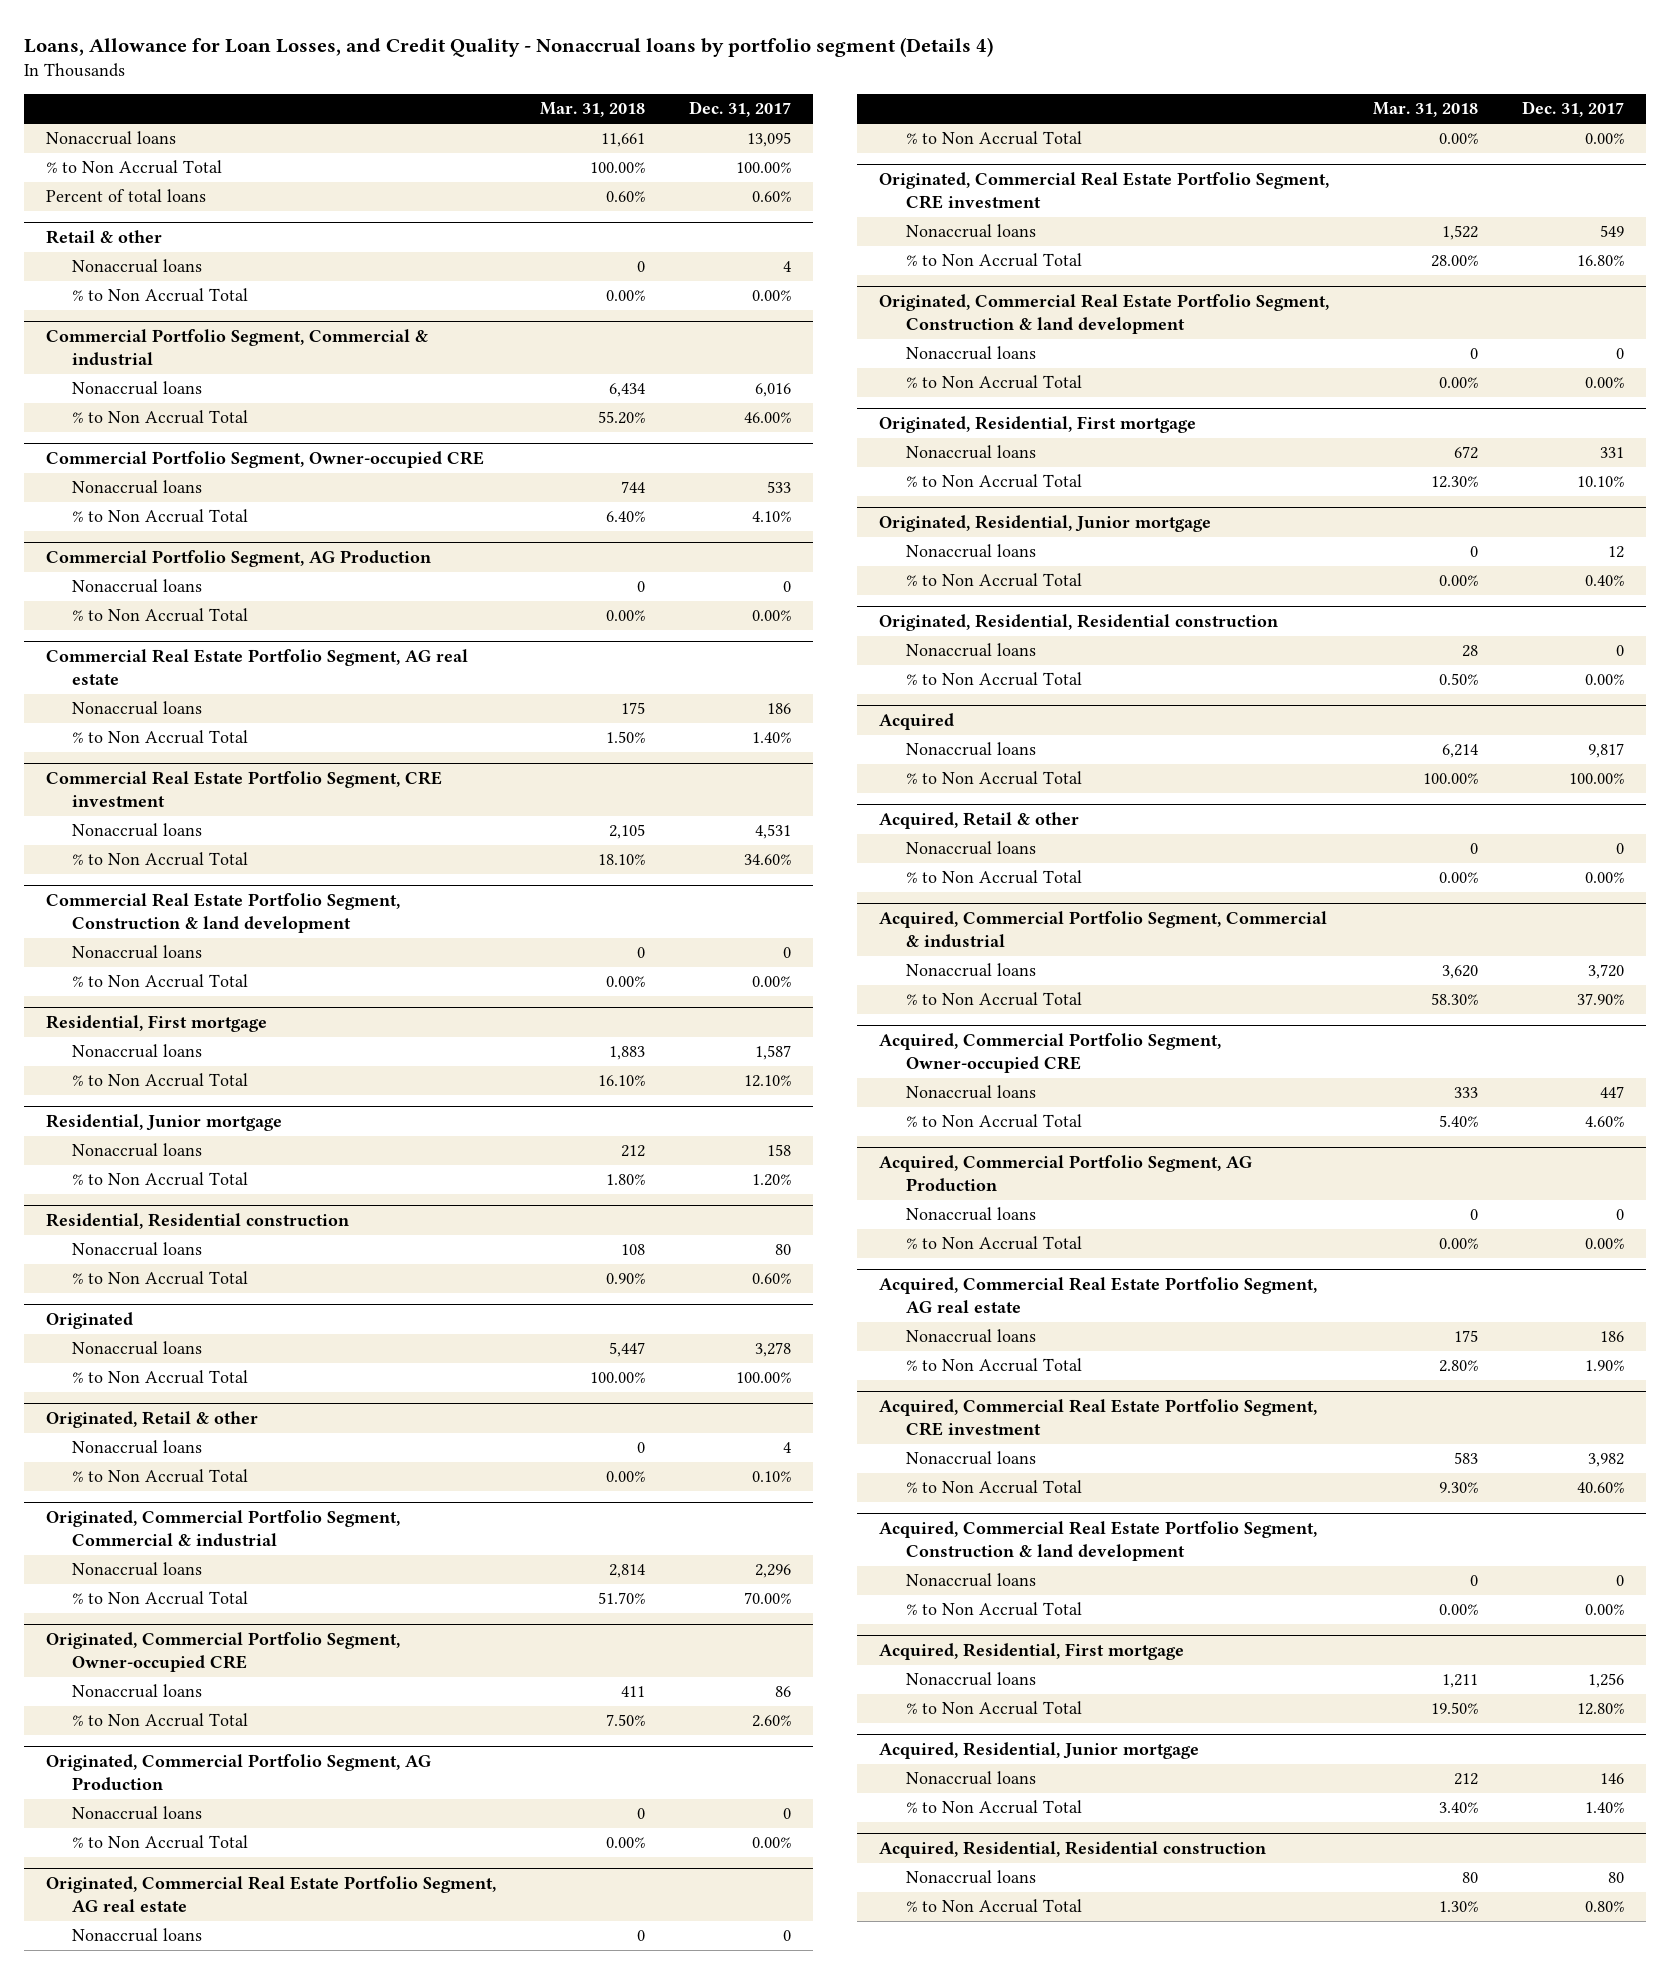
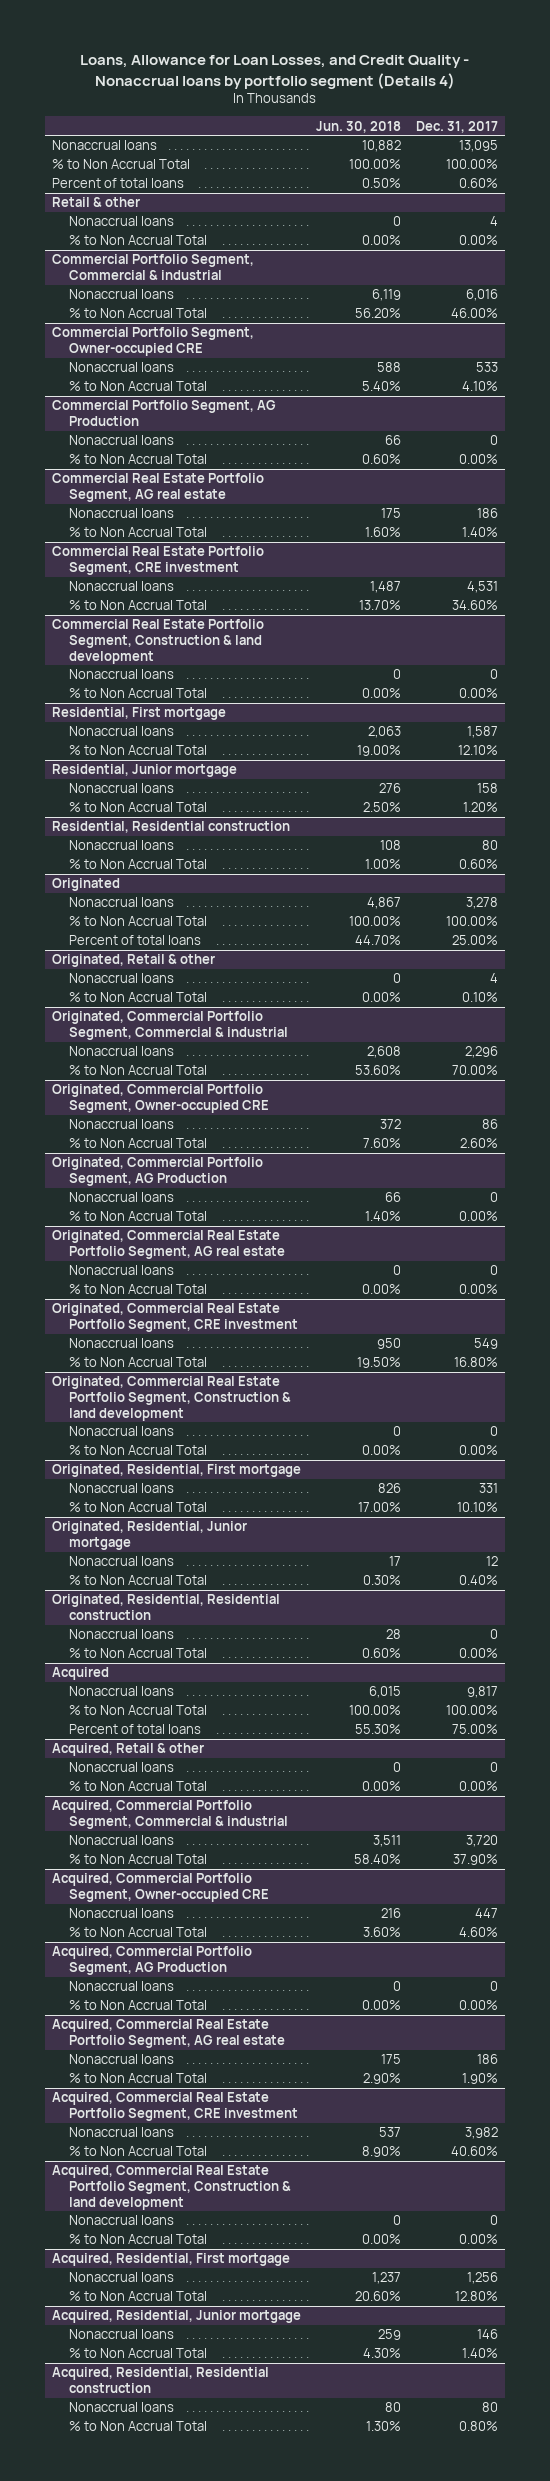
[539,102,645,118] Mar. 31, 2018 -> none
none -> [315,120,401,133] Jun. 30, 2018
none -> [68,935,201,946] Percent of total loans
none -> [68,1724,201,1735] Percent of total loans

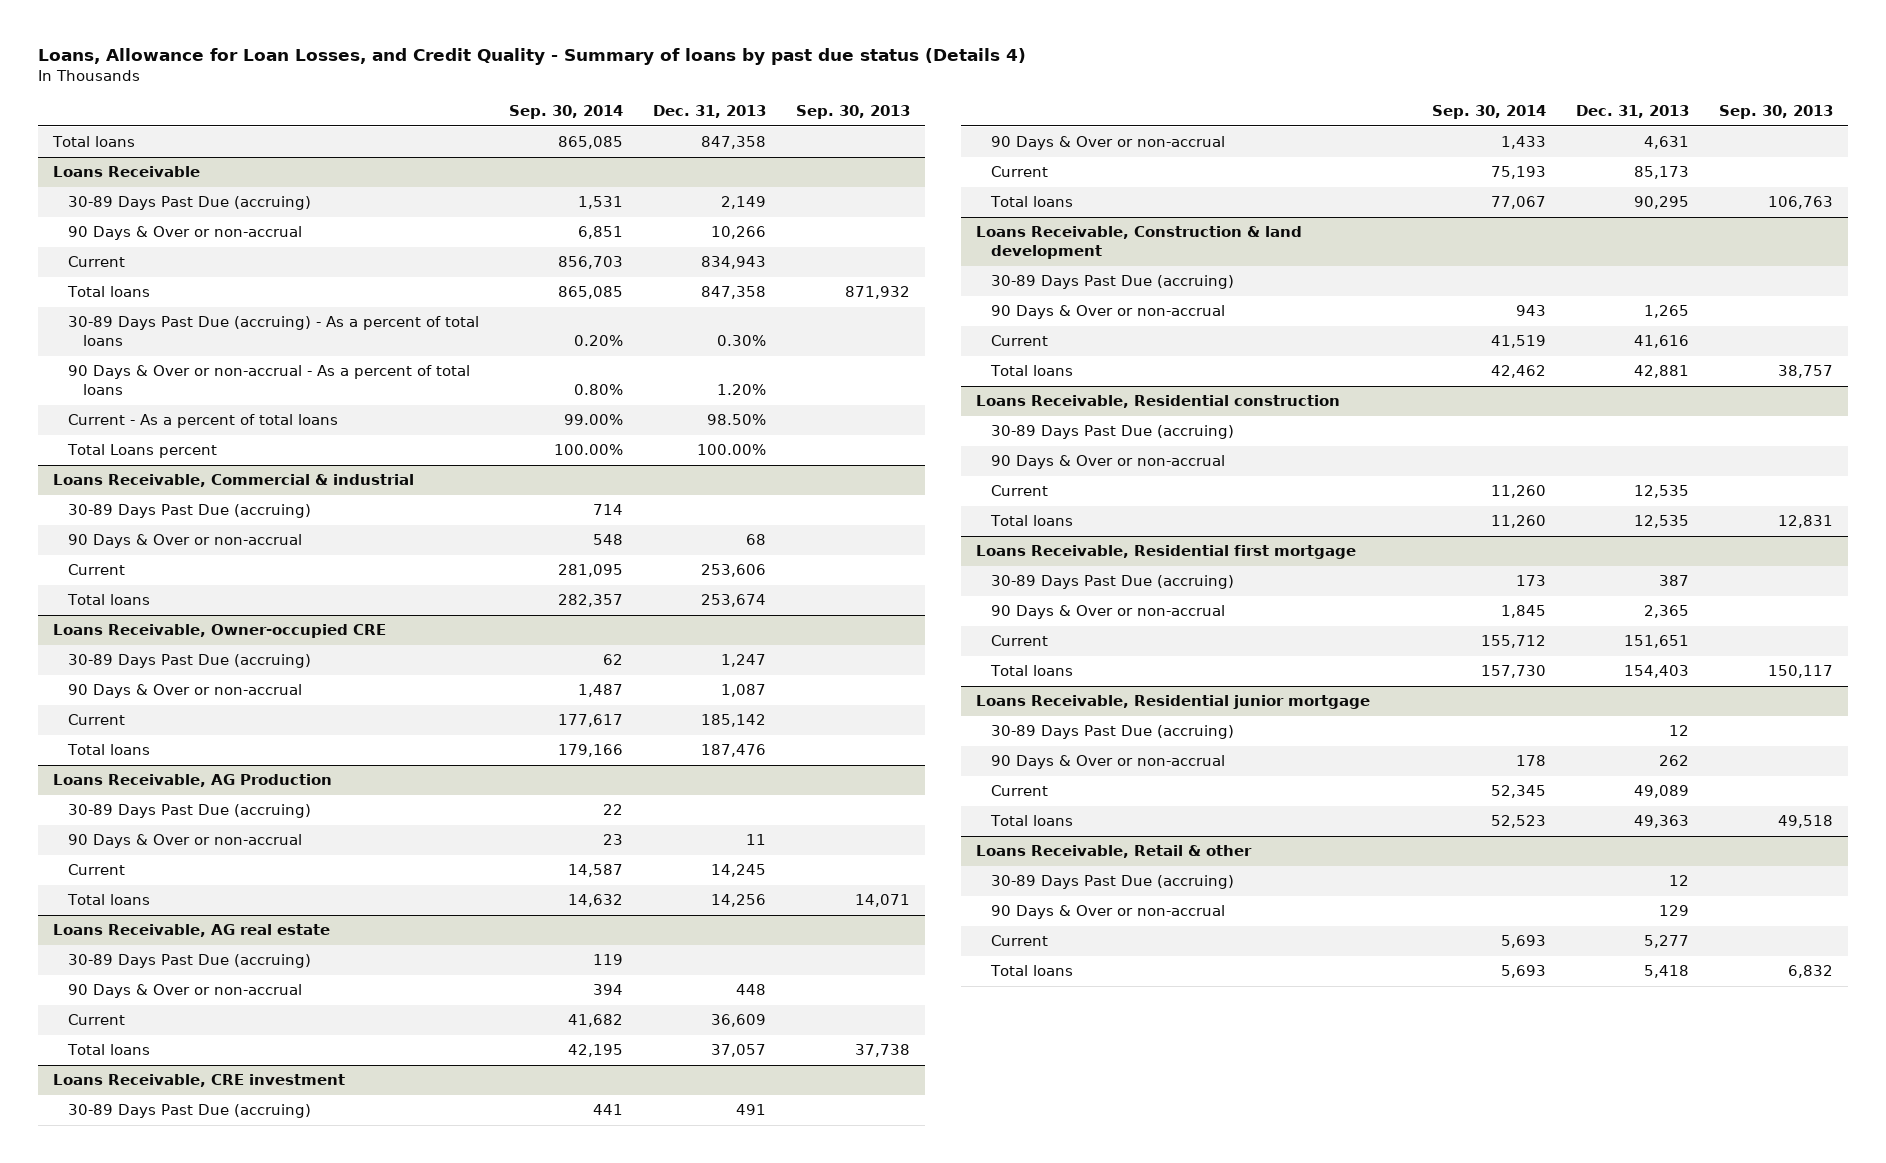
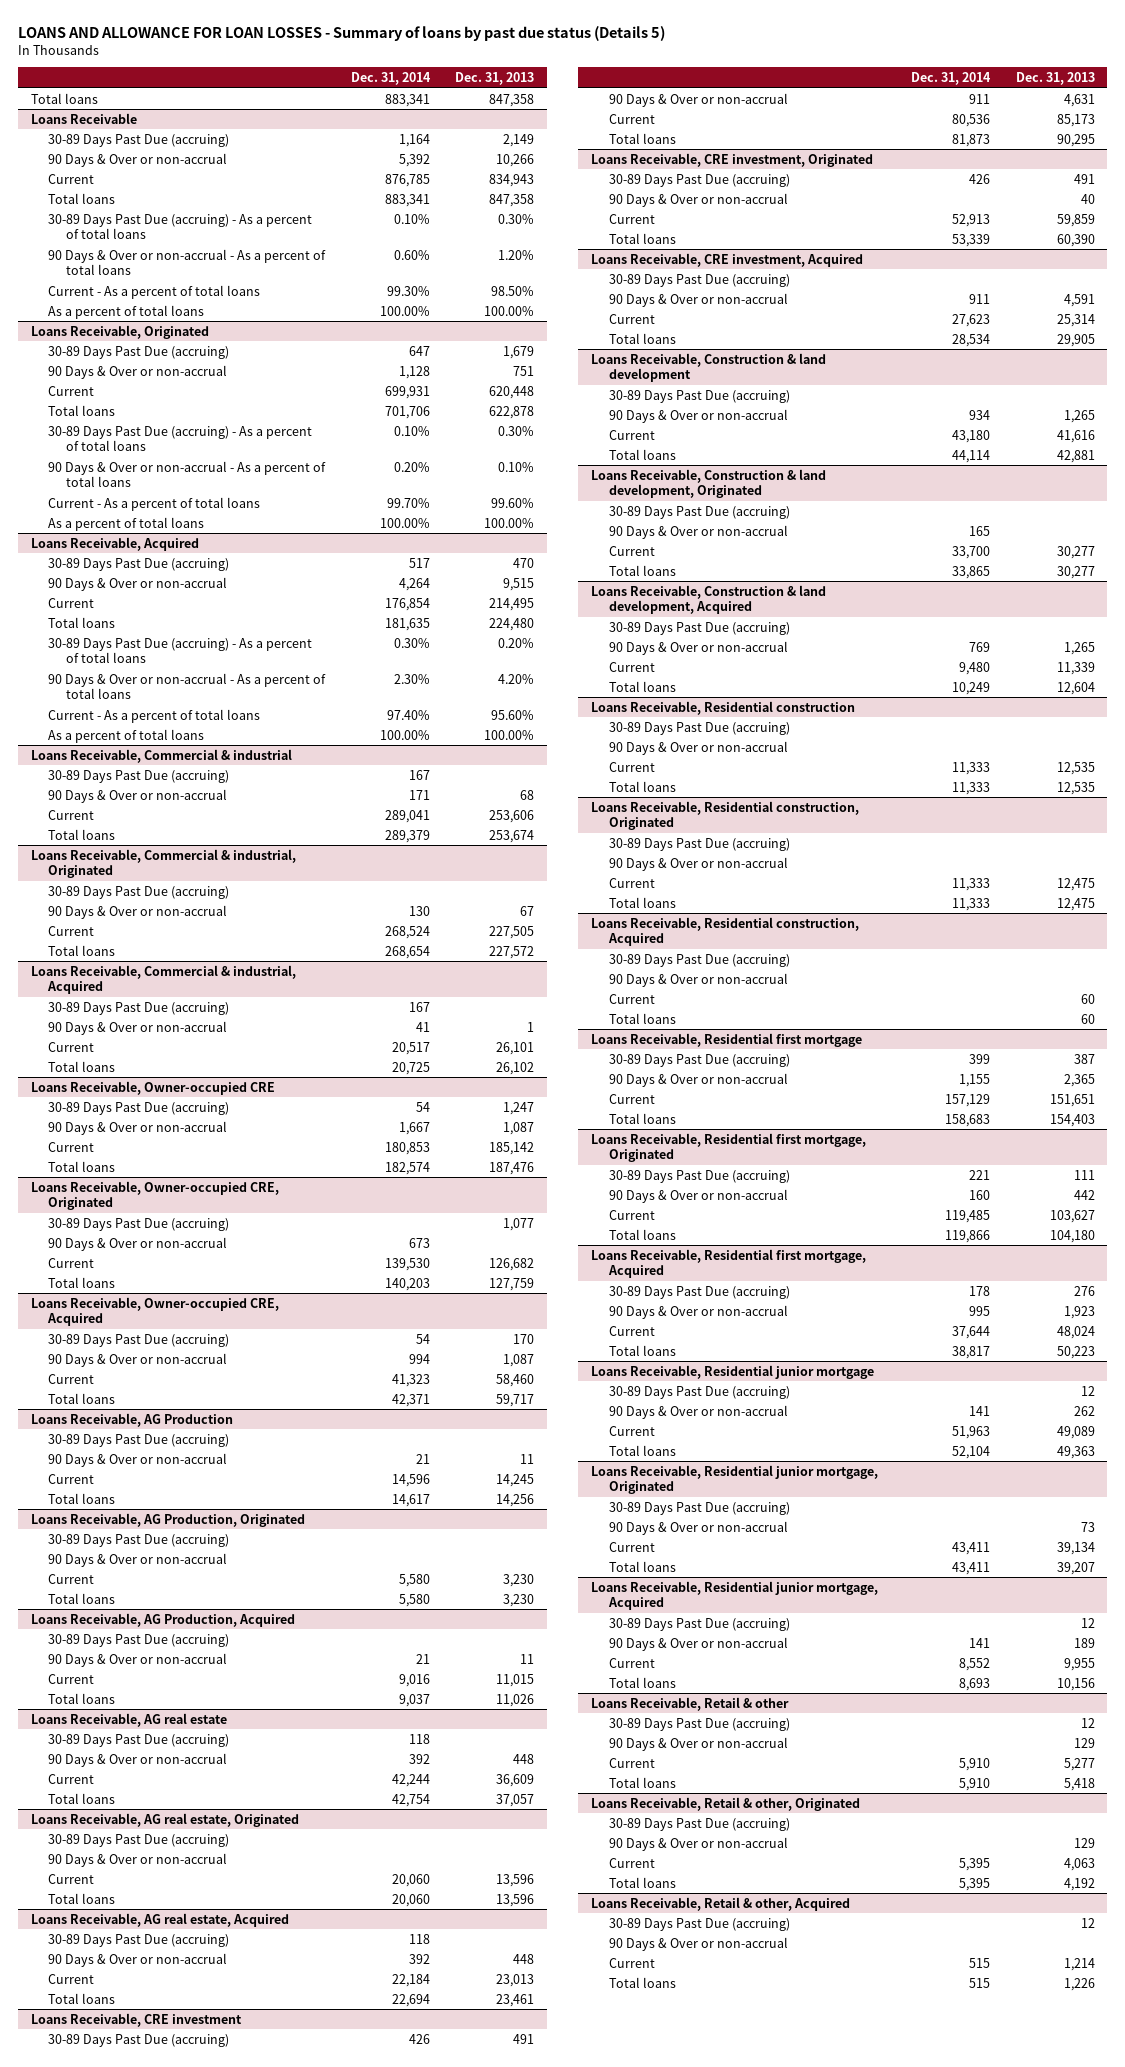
[38,47,1027,65] Loans, Allowance for Loan Losses, and Credit Quality - Summary of loans by past due status (Details 4) -> [17,25,665,41] LOANS AND ALLOWANCE FOR LOAN LOSSES - Summary of loans by past due status (Details 5)
[509,104,624,119] Sep. 30, 2014 -> none
[795,104,910,119] Sep. 30, 2013 -> none
none -> [350,72,431,86] Dec. 31, 2014
[67,444,218,459] Total Loans percent -> [48,304,205,319] As a percent of total loans
none -> [30,324,209,339] Loans Receivable, Originated
none -> [48,345,230,359] 30-89 Days Past Due (accruing)
none -> [48,364,228,379] 90 Days & Over or non-accrual
none -> [48,385,95,396] Current
none -> [48,404,116,416] Total loans
none -> [48,425,313,452] 30-89 Days Past Due (accruing) - As a percent of total loans
none -> [48,460,327,488] 90 Days & Over or non-accrual - As a percent of total loans
none -> [48,496,261,511] Current - As a percent of total loans
none -> [48,516,205,531] As a percent of total loans
none -> [30,536,199,551] Loans Receivable, Acquired
none -> [48,557,230,571] 30-89 Days Past Due (accruing)
none -> [48,576,228,591] 90 Days & Over or non-accrual
none -> [48,597,95,608] Current
none -> [48,616,116,628] Total loans
none -> [48,637,313,664] 30-89 Days Past Due (accruing) - As a percent of total loans
none -> [48,672,327,700] 90 Days & Over or non-accrual - As a percent of total loans
none -> [48,708,261,723] Current - As a percent of total loans
none -> [48,728,205,743] As a percent of total loans
none -> [30,848,296,879] Loans Receivable, Commercial & industrial, Originated
none -> [48,885,230,899] 30-89 Days Past Due (accruing)
none -> [48,904,228,919] 90 Days & Over or non-accrual
none -> [48,925,95,936] Current
none -> [48,944,116,956] Total loans
none -> [30,964,296,995] Loans Receivable, Commercial & industrial, Acquired
none -> [48,1001,230,1015] 30-89 Days Past Due (accruing)
none -> [48,1020,228,1035] 90 Days & Over or non-accrual
none -> [48,1041,95,1052] Current
none -> [48,1060,116,1072] Total loans
none -> [30,1180,279,1211] Loans Receivable, Owner-occupied CRE, Originated
none -> [48,1217,230,1231] 30-89 Days Past Due (accruing)
none -> [48,1236,228,1251] 90 Days & Over or non-accrual
none -> [48,1257,95,1268] Current
none -> [48,1276,116,1288] Total loans
none -> [30,1296,279,1327] Loans Receivable, Owner-occupied CRE, Acquired
none -> [48,1333,230,1347] 30-89 Days Past Due (accruing)
none -> [48,1352,228,1367] 90 Days & Over or non-accrual
none -> [48,1373,95,1384] Current
none -> [48,1392,116,1404] Total loans
none -> [30,1512,305,1527] Loans Receivable, AG Production, Originated
none -> [48,1533,230,1547] 30-89 Days Past Due (accruing)
none -> [48,1552,228,1567] 90 Days & Over or non-accrual
none -> [48,1573,95,1584] Current
none -> [48,1592,116,1604] Total loans
none -> [30,1612,295,1627] Loans Receivable, AG Production, Acquired
none -> [48,1633,230,1647] 30-89 Days Past Due (accruing)
none -> [48,1652,228,1667] 90 Days & Over or non-accrual
none -> [48,1673,95,1684] Current
none -> [48,1692,116,1704] Total loans
none -> [30,1812,299,1827] Loans Receivable, AG real estate, Originated
none -> [48,1833,230,1847] 30-89 Days Past Due (accruing)
none -> [48,1852,228,1867] 90 Days & Over or non-accrual
none -> [48,1873,95,1884] Current
none -> [48,1892,116,1904] Total loans
none -> [30,1912,289,1927] Loans Receivable, AG real estate, Acquired
none -> [48,1933,230,1947] 30-89 Days Past Due (accruing)
none -> [48,1952,228,1967] 90 Days & Over or non-accrual
none -> [48,1973,95,1984] Current
none -> [48,1992,116,2004] Total loans
none -> [591,152,874,167] Loans Receivable, CRE investment, Originated
none -> [608,173,790,187] 30-89 Days Past Due (accruing)
none -> [608,192,788,207] 90 Days & Over or non-accrual
none -> [608,213,655,224] Current
none -> [608,232,676,244] Total loans
none -> [591,252,864,267] Loans Receivable, CRE investment, Acquired
none -> [608,273,790,287] 30-89 Days Past Due (accruing)
none -> [608,292,788,307] 90 Days & Over or non-accrual
none -> [608,313,655,324] Current
none -> [608,332,676,344] Total loans
none -> [591,468,827,499] Loans Receivable, Construction & land development, Originated
none -> [608,505,790,519] 30-89 Days Past Due (accruing)
none -> [608,524,788,539] 90 Days & Over or non-accrual
none -> [608,545,655,556] Current
none -> [608,564,676,576] Total loans
none -> [591,584,827,615] Loans Receivable, Construction & land development, Acquired
none -> [608,621,790,635] 30-89 Days Past Due (accruing)
none -> [608,640,788,655] 90 Days & Over or non-accrual
none -> [608,661,655,672] Current
none -> [608,680,676,692] Total loans
none -> [591,800,860,831] Loans Receivable, Residential construction, Originated
none -> [608,837,790,851] 30-89 Days Past Due (accruing)
none -> [608,856,788,871] 90 Days & Over or non-accrual
none -> [608,877,655,888] Current
none -> [608,896,676,908] Total loans
none -> [591,916,860,947] Loans Receivable, Residential construction, Acquired
none -> [608,953,790,967] 30-89 Days Past Due (accruing)
none -> [608,972,788,987] 90 Days & Over or non-accrual
none -> [608,993,655,1004] Current
none -> [608,1012,676,1024] Total loans
none -> [591,1132,867,1163] Loans Receivable, Residential first mortgage, Originated
none -> [608,1169,790,1183] 30-89 Days Past Due (accruing)
none -> [608,1188,788,1203] 90 Days & Over or non-accrual
none -> [608,1209,655,1220] Current
none -> [608,1228,676,1240] Total loans
none -> [591,1248,867,1279] Loans Receivable, Residential first mortgage, Acquired
none -> [608,1285,790,1299] 30-89 Days Past Due (accruing)
none -> [608,1304,788,1319] 90 Days & Over or non-accrual
none -> [608,1325,655,1336] Current
none -> [608,1344,676,1356] Total loans
none -> [591,1464,879,1495] Loans Receivable, Residential junior mortgage, Originated
none -> [608,1501,790,1515] 30-89 Days Past Due (accruing)
none -> [608,1520,788,1535] 90 Days & Over or non-accrual
none -> [608,1541,655,1552] Current
none -> [608,1560,676,1572] Total loans
none -> [591,1580,879,1611] Loans Receivable, Residential junior mortgage, Acquired
none -> [608,1617,790,1631] 30-89 Days Past Due (accruing)
none -> [608,1636,788,1651] 90 Days & Over or non-accrual
none -> [608,1657,655,1668] Current
none -> [608,1676,676,1688] Total loans
none -> [591,1796,861,1811] Loans Receivable, Retail & other, Originated
none -> [608,1817,790,1831] 30-89 Days Past Due (accruing)
none -> [608,1836,788,1851] 90 Days & Over or non-accrual
none -> [608,1857,655,1868] Current
none -> [608,1876,676,1888] Total loans
none -> [591,1896,851,1911] Loans Receivable, Retail & other, Acquired
none -> [608,1917,790,1931] 30-89 Days Past Due (accruing)
none -> [608,1936,788,1951] 90 Days & Over or non-accrual
none -> [608,1957,655,1968] Current
none -> [608,1976,676,1988] Total loans

